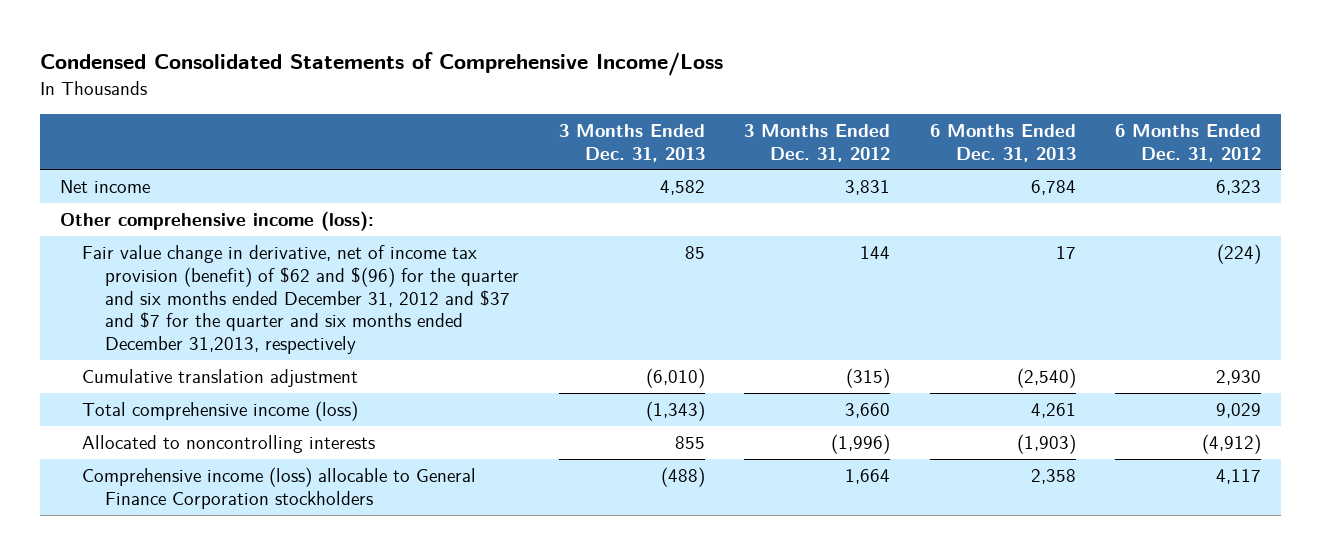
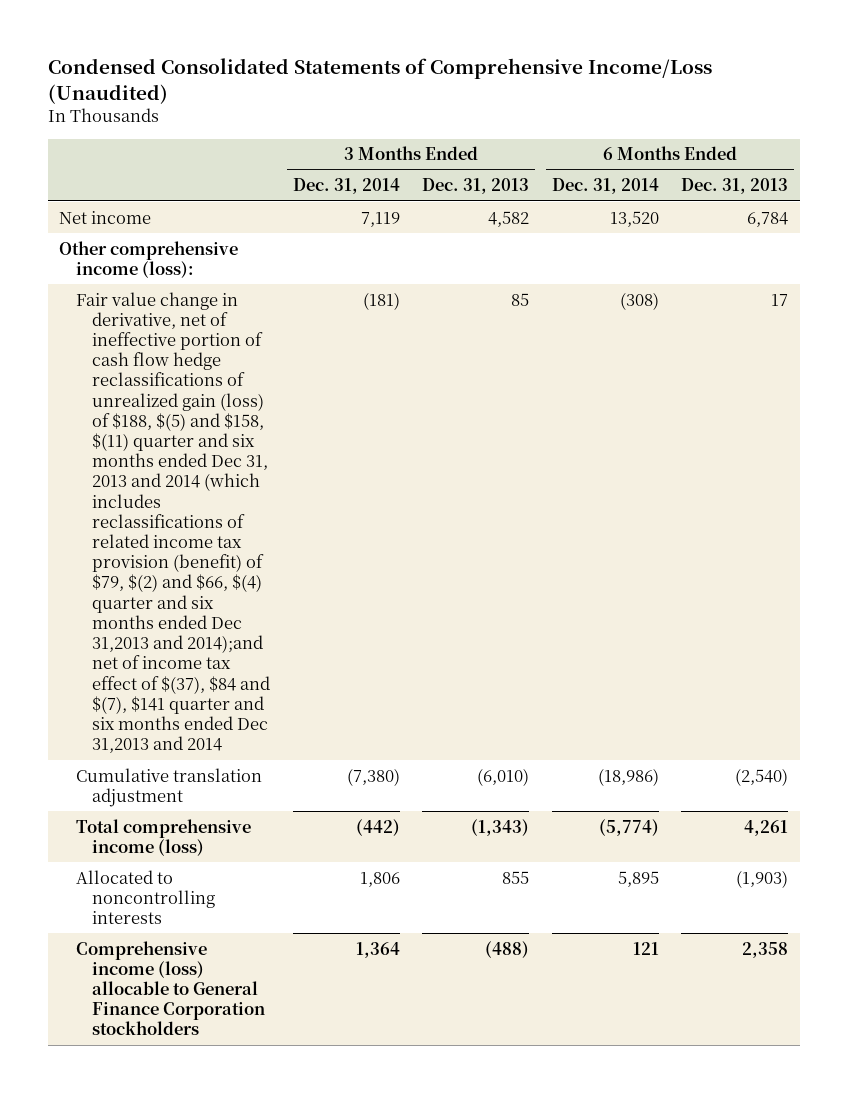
[39,52,723,77] Condensed Consolidated Statements of Comprehensive Income/Loss -> [47,57,712,104] Condensed Consolidated Statements of Comprehensive Income/Loss (Unaudited)
[744,123,891,162] 3 Months Ended Dec. 31, 2012 -> none
[1115,123,1262,162] 6 Months Ended Dec. 31, 2012 -> none
none -> [292,178,400,195] Dec. 31, 2014
none -> [551,178,659,195] Dec. 31, 2014
[82,244,519,355] Fair value change in derivative, net of income tax provision (benefit) of $62 and $(96) for the quarter and six months ended December 31, 2012 and $37 and $7 for the quarter and six months ended December 31,2013, respectively -> [75,291,270,754] Fair value change in derivative, net of ineffective portion of cash flow hedge reclassifications of unrealized gain (loss) of $188, $(5) and $158, $(11) quarter and six months ended Dec 31, 2013 and 2014 (which includes reclassifications of related income tax provision (benefit) of $79, $(2) and $66, $(4) quarter and six months ended Dec 31,2013 and 2014);and net of income tax effect of $(37), $84 and $(7), $141 quarter and six months ended Dec 31,2013 and 2014

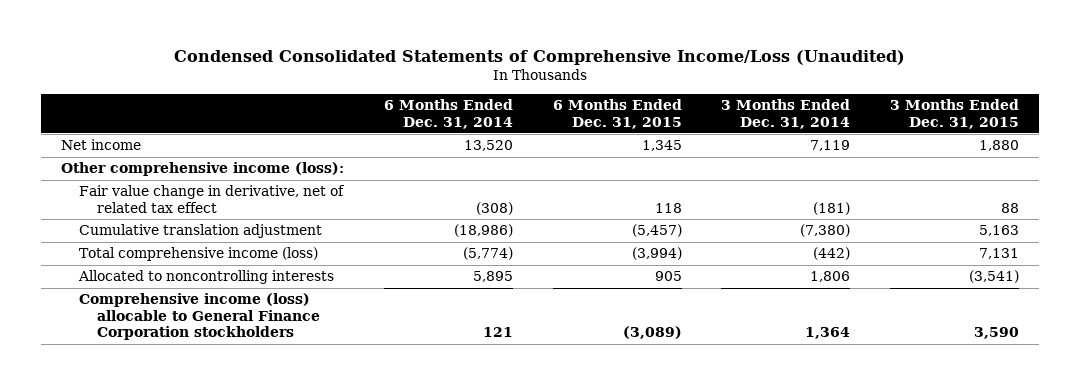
[422,178,530,195] Dec. 31, 2013 -> none
[681,178,789,195] Dec. 31, 2013 -> none
none -> [552,98,682,129] 6 Months Ended Dec. 31, 2015
none -> [890,98,1020,129] 3 Months Ended Dec. 31, 2015
[75,291,270,754] Fair value change in derivative, net of ineffective portion of cash flow hedge reclassifications of unrealized gain (loss) of $188, $(5) and $158, $(11) quarter and six months ended Dec 31, 2013 and 2014 (which includes reclassifications of related income tax provision (benefit) of $79, $(2) and $66, $(4) quarter and six months ended Dec 31,2013 and 2014);and net of income tax effect of $(37), $84 and $(7), $141 quarter and six months ended Dec 31,2013 and 2014 -> [79,185,346,213] Fair value change in derivative, net of related tax effect

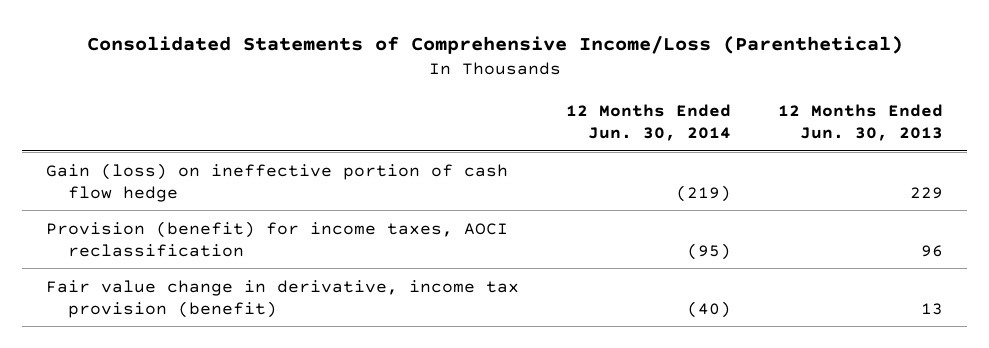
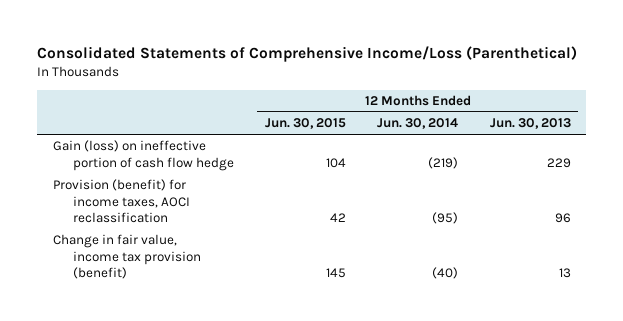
none -> [265,118,347,130] Jun. 30, 2015
[45,279,519,318] Fair value change in derivative, income tax provision (benefit) -> [52,234,202,280] Change in fair value, income tax provision (benefit)

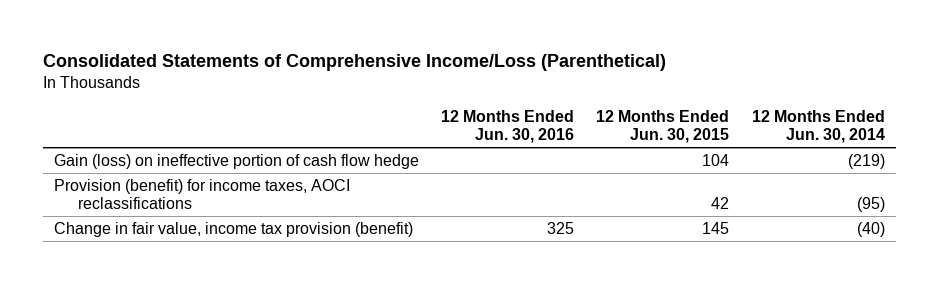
[489,118,571,130] Jun. 30, 2013 -> none
none -> [441,110,575,144] 12 Months Ended Jun. 30, 2016
[52,179,191,224] Provision (benefit) for income taxes, AOCI reclassification -> [53,178,350,210] Provision (benefit) for income taxes, AOCI reclassifications

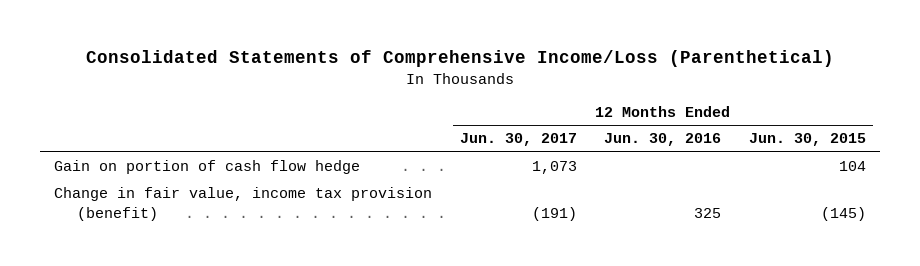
[751,110,885,144] 12 Months Ended Jun. 30, 2014 -> none
none -> [459,133,577,147] Jun. 30, 2017
[53,178,350,210] Provision (benefit) for income taxes, AOCI reclassifications -> none
[53,153,419,169] Gain (loss) on ineffective portion of cash flow hedge -> [53,160,360,175] Gain on portion of cash flow hedge
[702,221,730,234] 145 -> [821,206,867,221] (145)

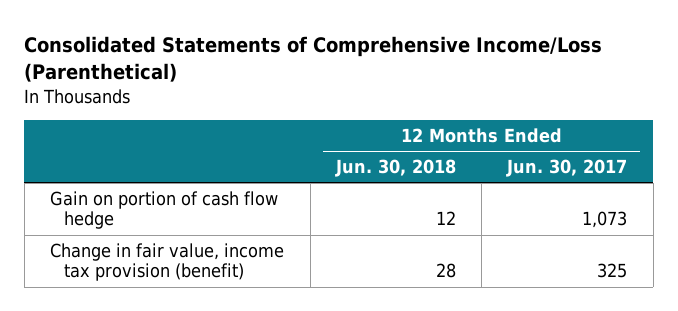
[604,133,722,147] Jun. 30, 2016 -> none
[749,133,867,147] Jun. 30, 2015 -> none
none -> [334,159,456,178] Jun. 30, 2018
[531,206,577,221] (191) -> [597,263,628,279] 325

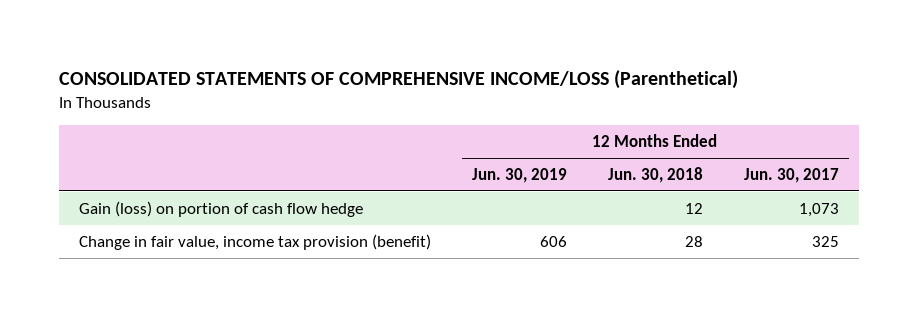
[24,35,603,83] Consolidated Statements of Comprehensive Income/Loss (Parenthetical) -> [59,70,739,90] CONSOLIDATED STATEMENTS OF COMPREHENSIVE INCOME/LOSS (Parenthetical)
none -> [472,168,568,184] Jun. 30, 2019
[50,190,279,230] Gain on portion of cash flow hedge -> [79,200,364,217] Gain (loss) on portion of cash flow hedge

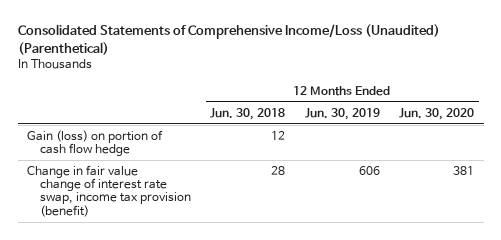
[59,70,739,90] CONSOLIDATED STATEMENTS OF COMPREHENSIVE INCOME/LOSS (Parenthetical) -> [17,24,440,55] Consolidated Statements of Comprehensive Income/Loss (Unaudited) (Parenthetical)
[743,168,839,184] Jun. 30, 2017 -> none
none -> [399,107,475,120] Jun. 30, 2020
[79,233,432,250] Change in fair value, income tax provision (benefit) -> [27,165,192,217] Change in fair value change of interest rate swap, income tax provision (benefit)

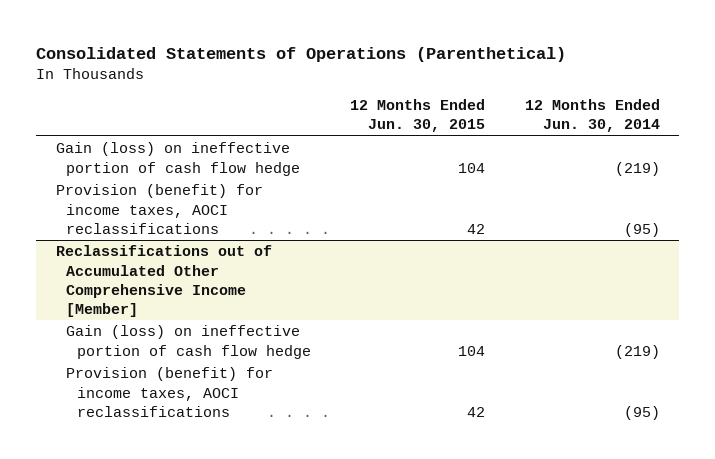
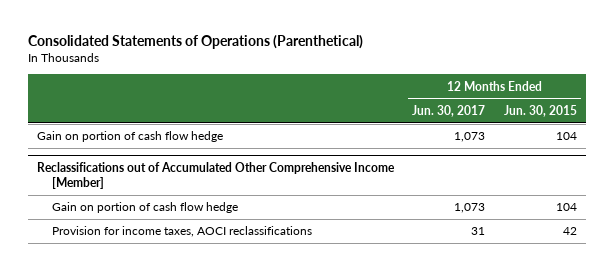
[524,98,660,133] 12 Months Ended Jun. 30, 2014 -> none
none -> [412,104,486,117] Jun. 30, 2017
[55,184,263,234] Provision (benefit) for income taxes, AOCI reclassifications -> none
[55,142,301,176] Gain (loss) on ineffective portion of cash flow hedge -> [37,131,224,143] Gain on portion of cash flow hedge
[66,325,311,359] Gain (loss) on ineffective portion of cash flow hedge -> [52,202,239,214] Gain on portion of cash flow hedge
[66,367,274,417] Provision (benefit) for income taxes, AOCI reclassifications -> [52,226,313,238] Provision for income taxes, AOCI reclassifications

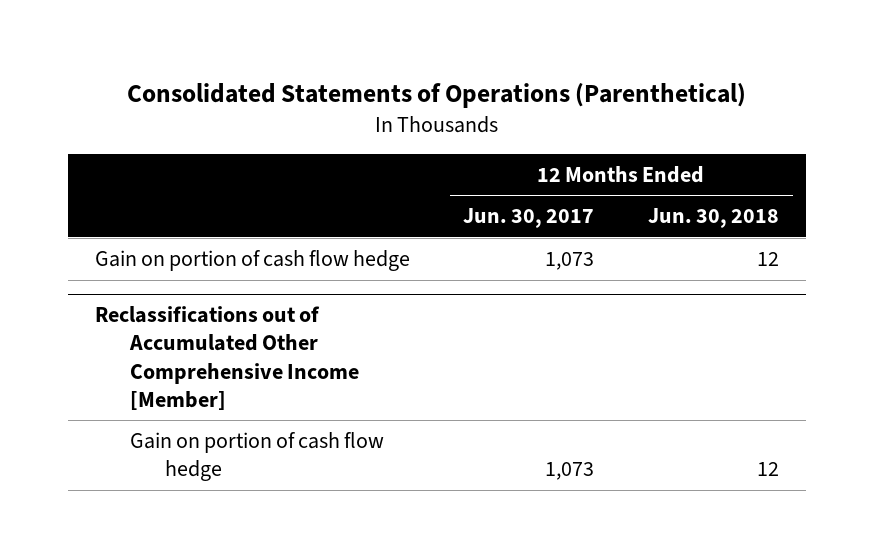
[503,104,577,117] Jun. 30, 2015 -> none
none -> [648,208,780,229] Jun. 30, 2018
[52,226,313,238] Provision for income taxes, AOCI reclassifications -> none

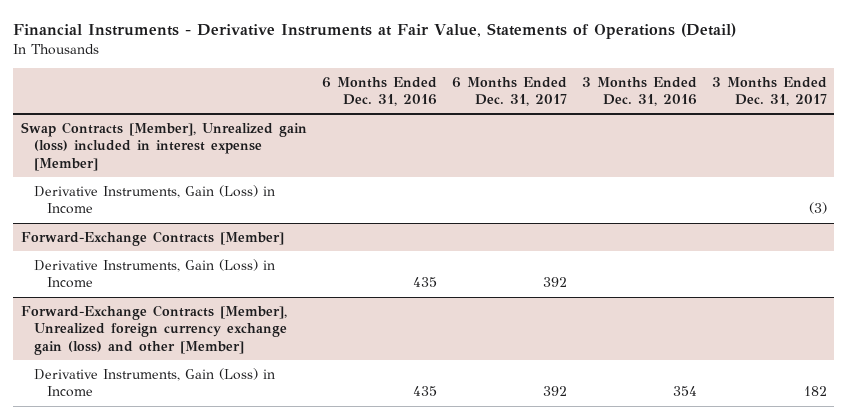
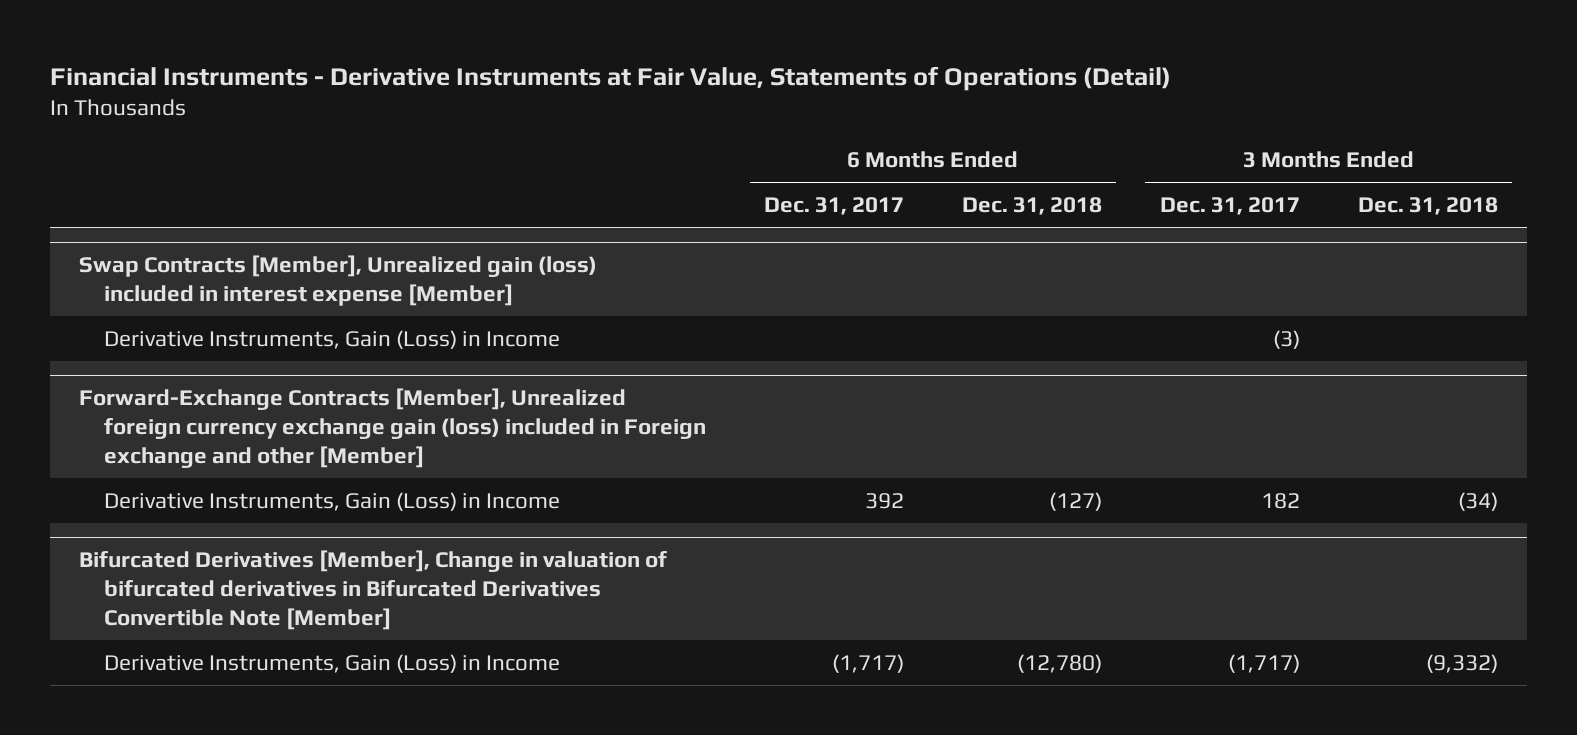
[321,76,437,107] 6 Months Ended Dec. 31, 2016 -> none
[581,76,697,107] 3 Months Ended Dec. 31, 2016 -> none
none -> [961,197,1102,216] Dec. 31, 2018
none -> [1357,197,1498,216] Dec. 31, 2018
[20,230,284,246] Forward-Exchange Contracts [Member] -> none
[34,258,276,289] Derivative Instruments, Gain (Loss) in Income -> none
[20,304,288,355] Forward-Exchange Contracts [Member], Unrealized foreign currency exchange gain (loss) and other [Member] -> [79,388,707,468] Forward-Exchange Contracts [Member], Unrealized foreign currency exchange gain (loss) included in Foreign exchange and other [Member]
none -> [79,550,668,630] Bifurcated Derivatives [Member], Change in valuation of bifurcated derivatives in Bifurcated Derivatives Convertible Note [Member]
none -> [104,653,561,673] Derivative Instruments, Gain (Loss) in Income

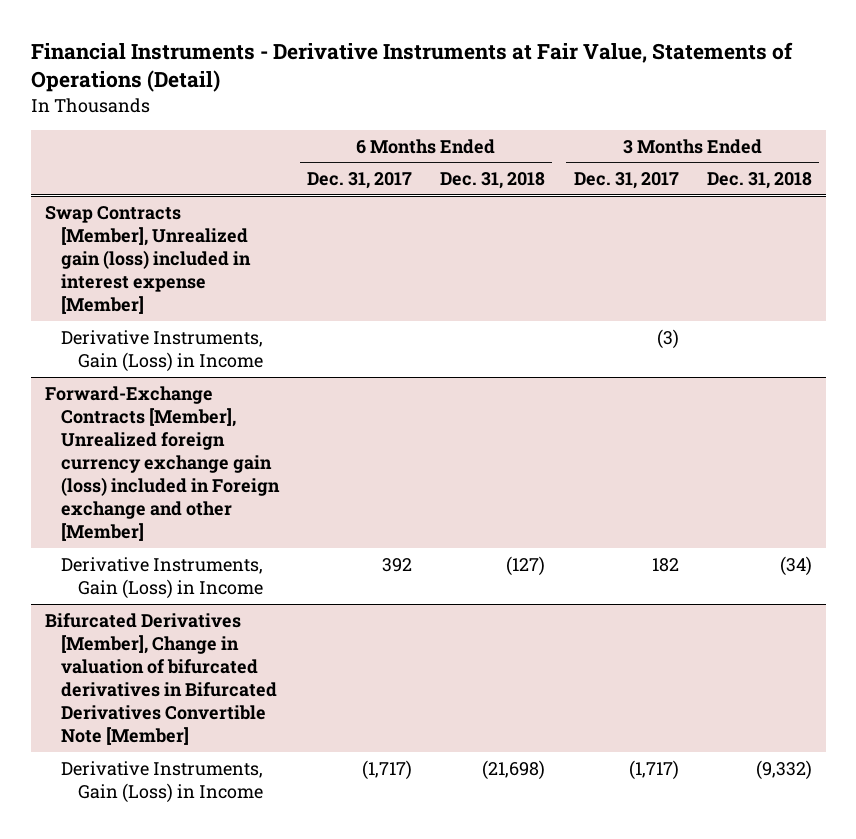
[1016,653,1102,673] (12,780) -> [482,759,546,780] (21,698)

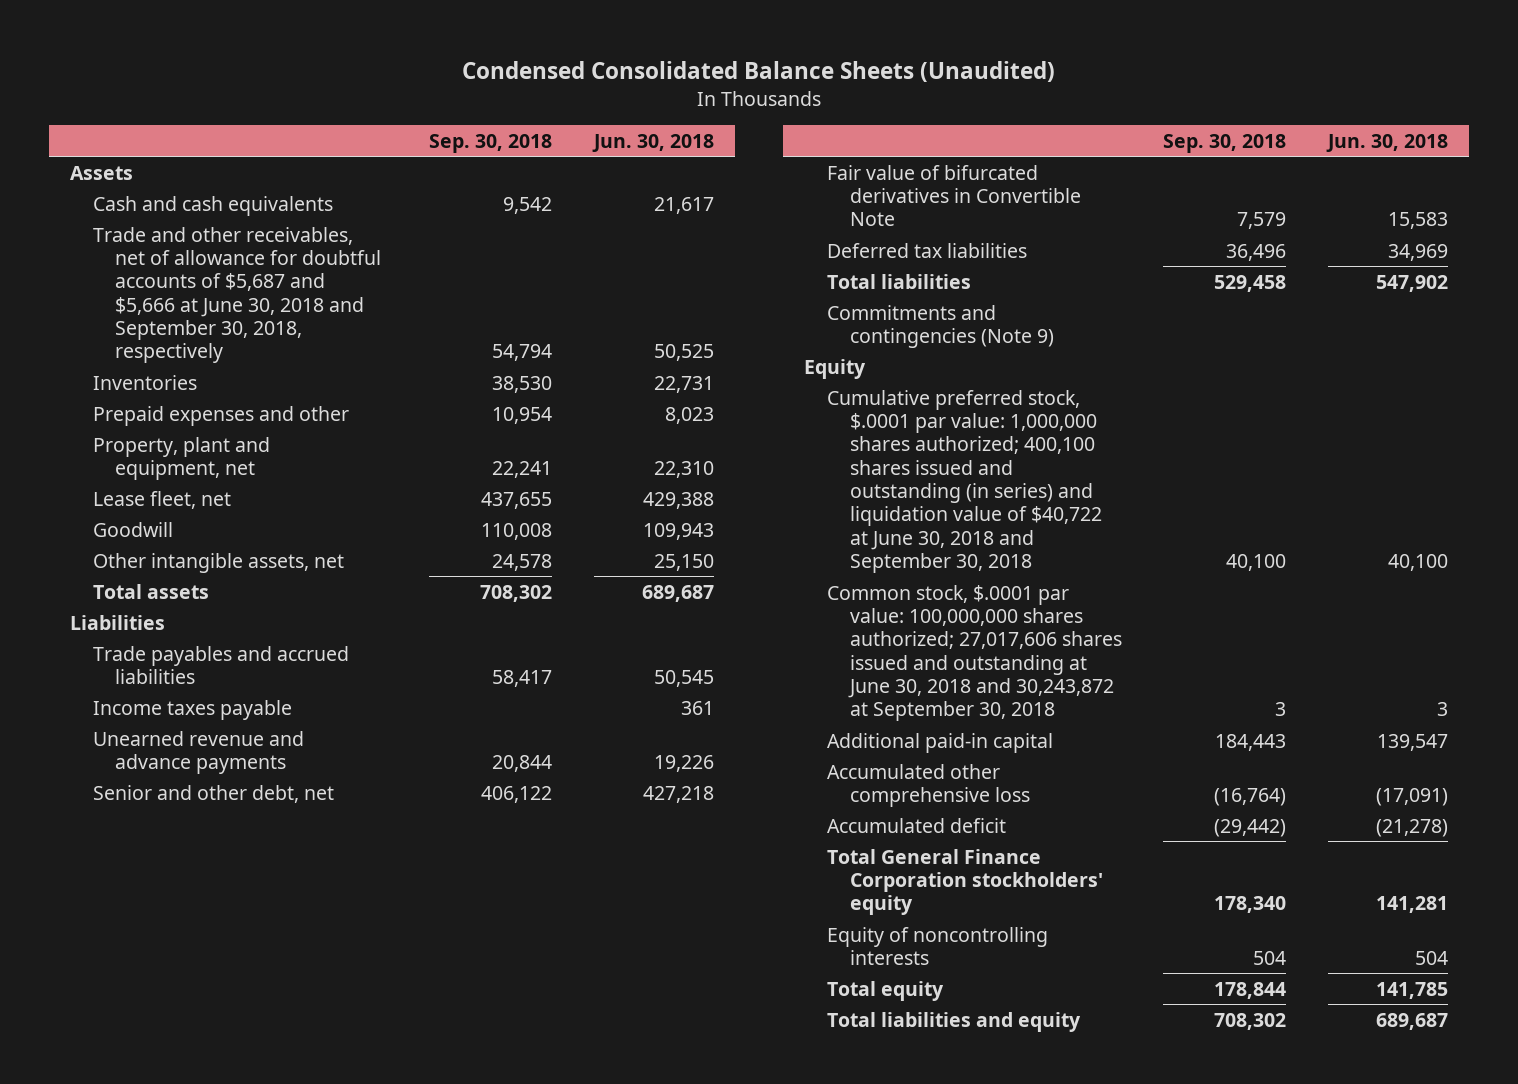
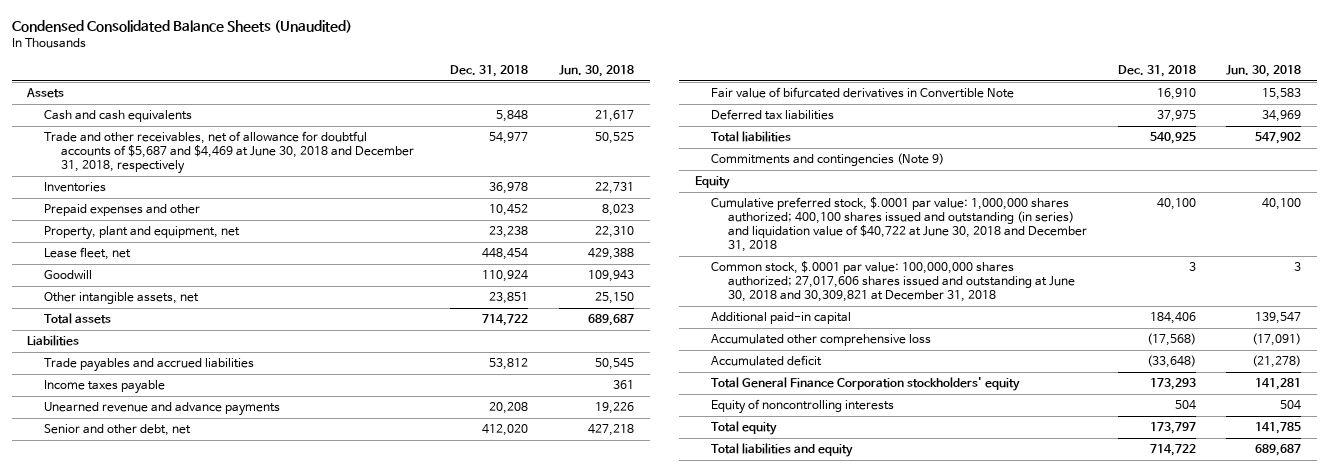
[429,133,553,153] Sep. 30, 2018 -> none
none -> [450,64,529,77] Dec. 31, 2018
[92,226,382,364] Trade and other receivables, net of allowance for doubtful accounts of $5,687 and $5,666 at June 30, 2018 and September 30, 2018, respectively -> [44,131,414,175] Trade and other receivables, net of allowance for doubtful accounts of $5,687 and $4,469 at June 30, 2018 and December 31, 2018, respectively
[826,389,1102,574] Cumulative preferred stock, $.0001 par value: 1,000,000 shares authorized; 400,100 shares issued and outstanding (in series) and liquidation value of $40,722 at June 30, 2018 and September 30, 2018 -> [711,197,1087,252] Cumulative preferred stock, $.0001 par value: 1,000,000 shares authorized; 400,100 shares issued and outstanding (in series) and liquidation value of $40,722 at June 30, 2018 and December 31, 2018
[826,584,1122,722] Common stock, $.0001 par value: 100,000,000 shares authorized; 27,017,606 shares issued and outstanding at June 30, 2018 and 30,243,872 at September 30, 2018 -> [711,261,1075,303] Common stock, $.0001 par value: 100,000,000 shares authorized; 27,017,606 shares issued and outstanding at June 30, 2018 and 30,309,821 at December 31, 2018

